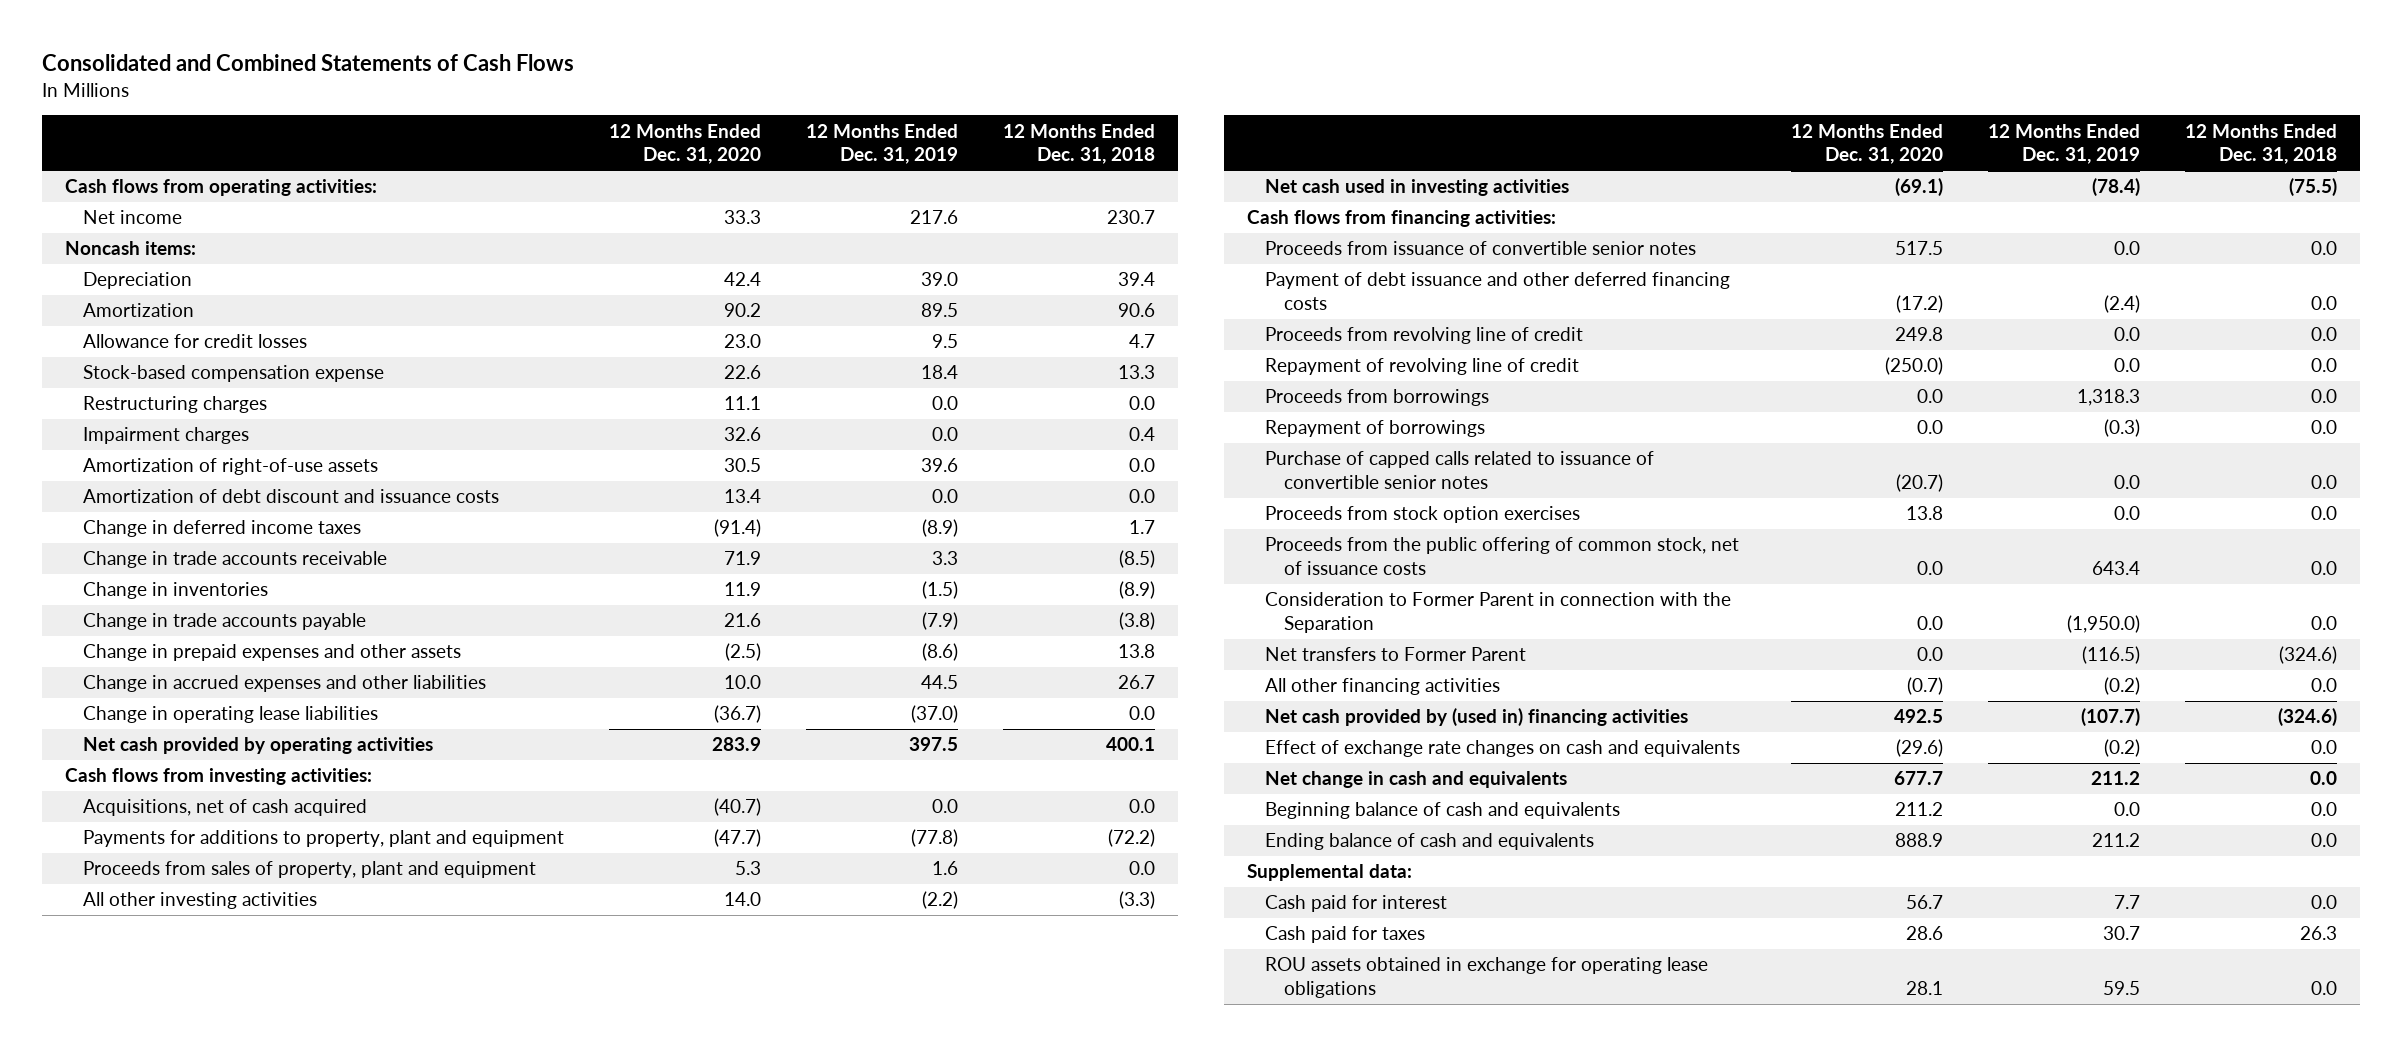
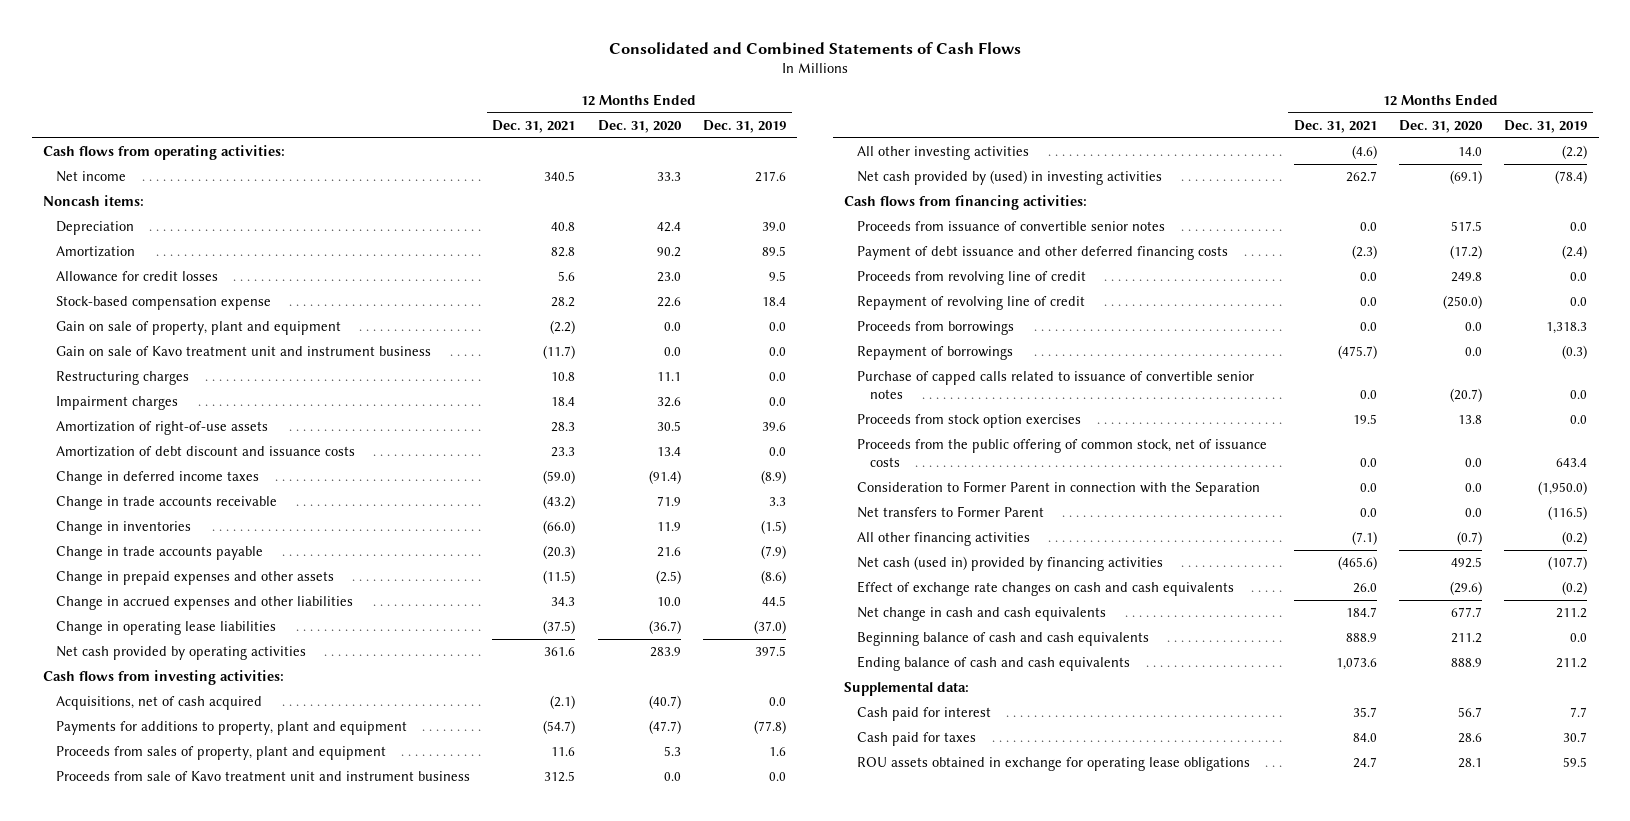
[1003,123,1156,165] 12 Months Ended Dec. 31, 2018 -> none
none -> [492,119,576,133] Dec. 31, 2021
none -> [55,321,341,336] Gain on sale of property, plant and equipment
none -> [55,346,431,357] Gain on sale of Kavo treatment unit and instrument business
none -> [55,771,470,782] Proceeds from sale of Kavo treatment unit and instrument business
[1265,179,1570,197] Net cash used in investing activities -> [857,170,1163,186] Net cash provided by (used) in investing activities
[1265,708,1689,727] Net cash provided by (used in) financing activities -> [857,556,1164,572] Net cash (used in) provided by financing activities
[1265,740,1741,758] Effect of exchange rate changes on cash and equivalents -> [857,581,1235,597] Effect of exchange rate changes on cash and cash equivalents
[1265,771,1568,789] Net change in cash and equivalents -> [857,607,1107,622] Net change in cash and cash equivalents
[1265,802,1621,820] Beginning balance of cash and equivalents -> [857,632,1150,647] Beginning balance of cash and cash equivalents
[1265,833,1595,851] Ending balance of cash and equivalents -> [857,656,1131,672] Ending balance of cash and cash equivalents

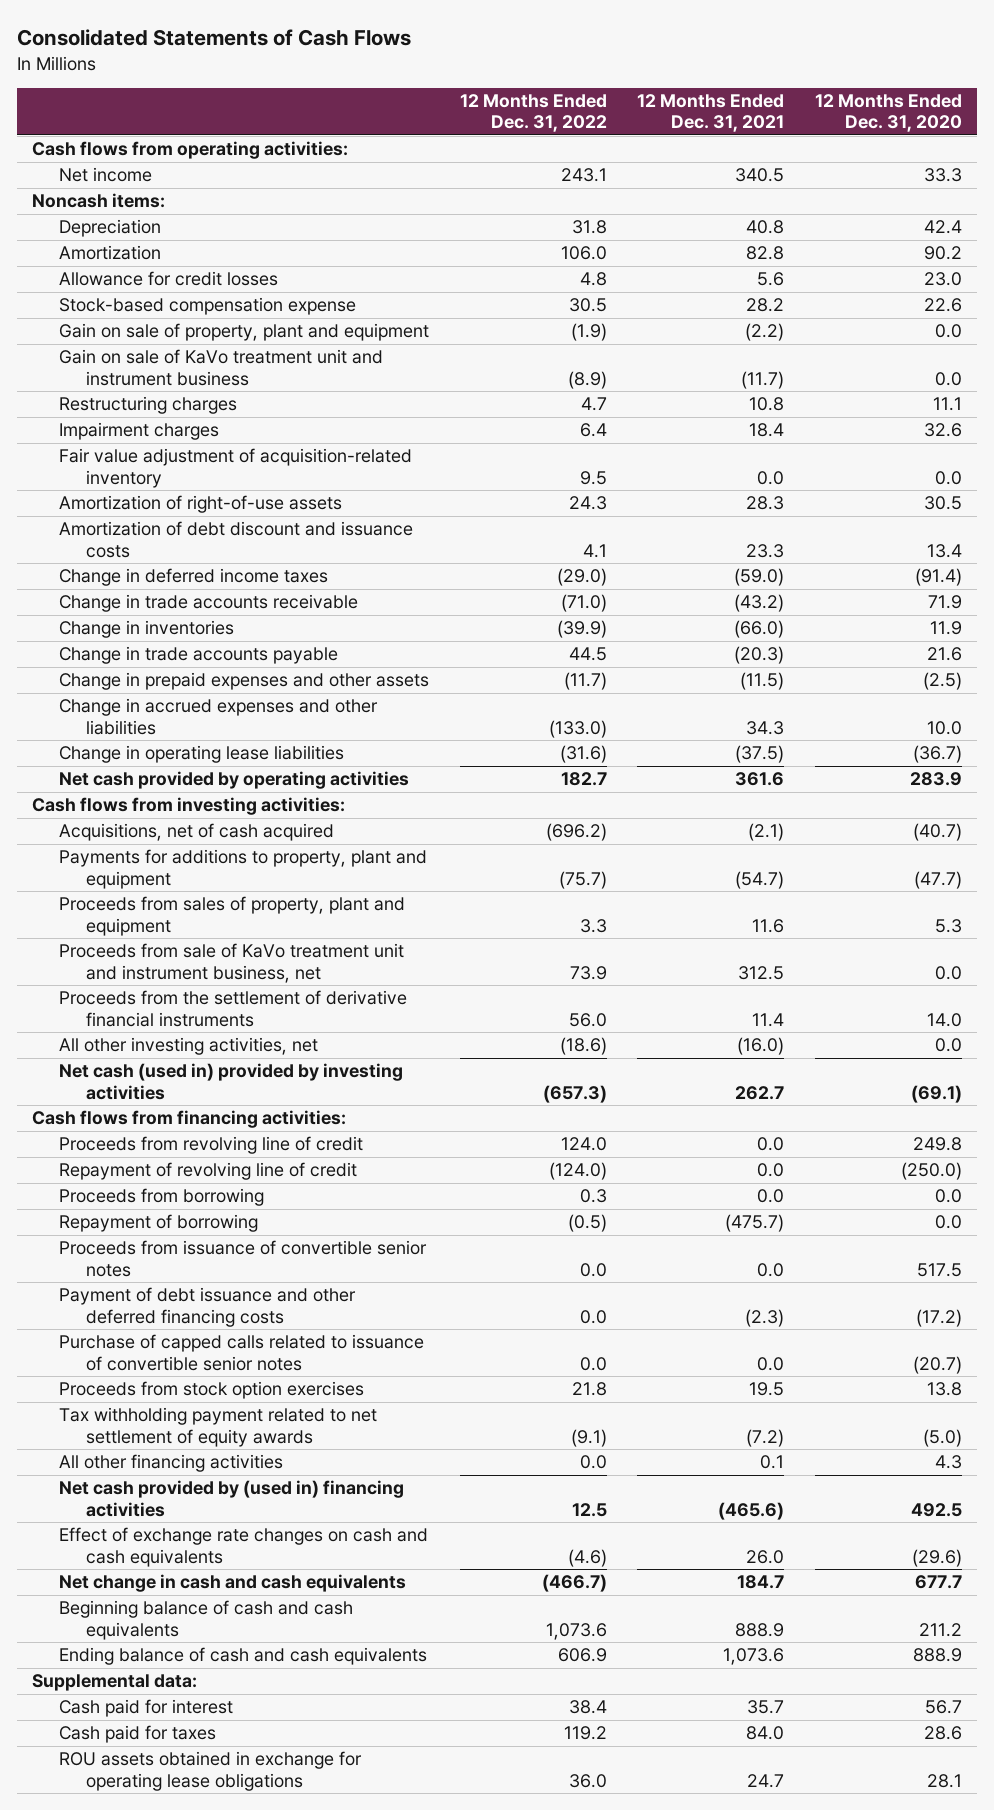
[609,41,1022,55] Consolidated and Combined Statements of Cash Flows -> [16,29,411,47] Consolidated Statements of Cash Flows
[702,119,786,133] Dec. 31, 2019 -> none
none -> [459,94,607,133] 12 Months Ended Dec. 31, 2022
[55,346,431,357] Gain on sale of Kavo treatment unit and instrument business -> [58,349,383,386] Gain on sale of KaVo treatment unit and instrument business
none -> [58,448,412,488] Fair value adjustment of acquisition-related inventory
[55,771,470,782] Proceeds from sale of Kavo treatment unit and instrument business -> [58,943,404,983] Proceeds from sale of KaVo treatment unit and instrument business, net
none -> [58,990,407,1027] Proceeds from the settlement of derivative financial instruments
[857,146,1030,161] All other investing activities -> [58,1037,318,1056] All other investing activities, net
[1351,145,1377,160] (4.6) -> [737,1037,785,1056] (16.0)
[1458,147,1483,157] 14.0 -> [934,1038,962,1053] 0.0
[857,170,1163,186] Net cash provided by (used) in investing activities -> [58,1063,403,1100] Net cash (used in) provided by investing activities
[857,321,1015,336] Proceeds from borrowings -> [58,1188,264,1207] Proceeds from borrowing
[857,346,1014,361] Repayment of borrowings -> [58,1214,258,1233] Repayment of borrowing
[857,221,1166,232] Proceeds from issuance of convertible senior notes -> [58,1240,427,1277] Proceeds from issuance of convertible senior notes
[857,246,1229,261] Payment of debt issuance and other deferred financing costs -> [58,1287,356,1327] Payment of debt issuance and other deferred financing costs
[857,439,1268,468] Proceeds from the public offering of common stock, net of issuance costs -> none
[857,481,1261,497] Consideration to Former Parent in connection with the Separation -> none
[857,506,1045,519] Net transfers to Former Parent -> none
none -> [58,1407,377,1447] Tax withholding payment related to net settlement of equity awards
[1351,531,1377,546] (7.1) -> [760,1455,785,1470] 0.1
[1457,531,1483,546] (0.7) -> [934,1455,962,1470] 4.3
[857,556,1164,572] Net cash (used in) provided by financing activities -> [58,1480,404,1517] Net cash provided by (used in) financing activities

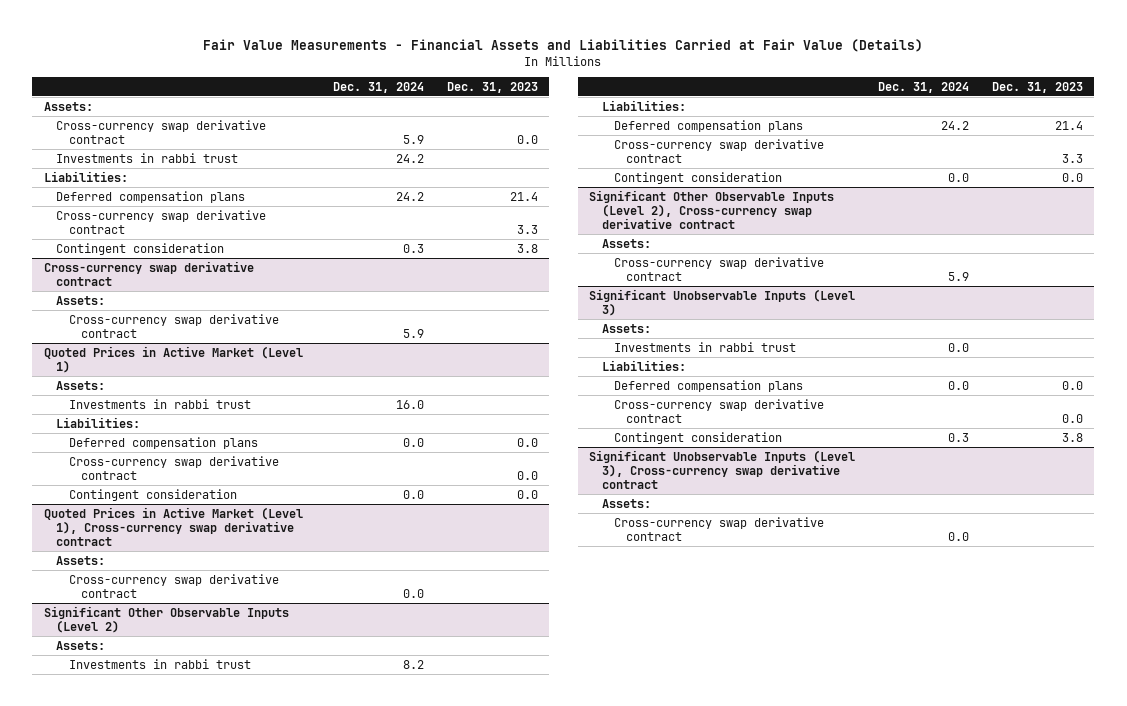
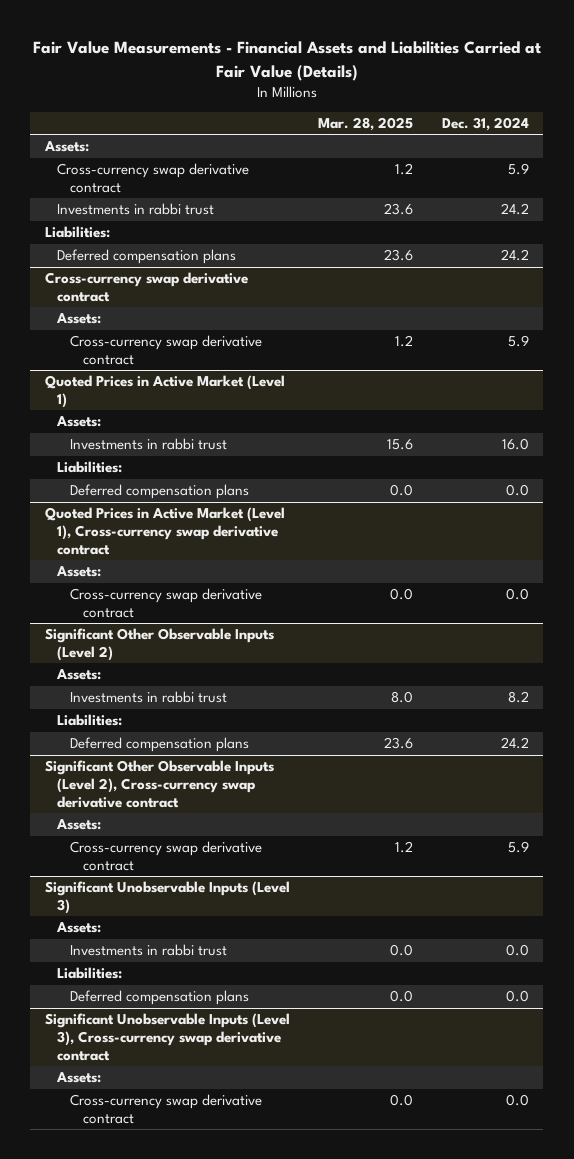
[446,81,538,93] Dec. 31, 2023 -> none
none -> [318,116,414,131] Mar. 28, 2025
[56,209,267,234] Cross-currency swap derivative contract -> none
[56,242,225,255] Contingent consideration -> none
[68,455,279,480] Cross-currency swap derivative contract -> none
[68,488,237,501] Contingent consideration -> none
[613,138,824,163] Cross-currency swap derivative contract -> none
[613,171,782,184] Contingent consideration -> none
[613,398,824,423] Cross-currency swap derivative contract -> none
[613,431,782,444] Contingent consideration -> none

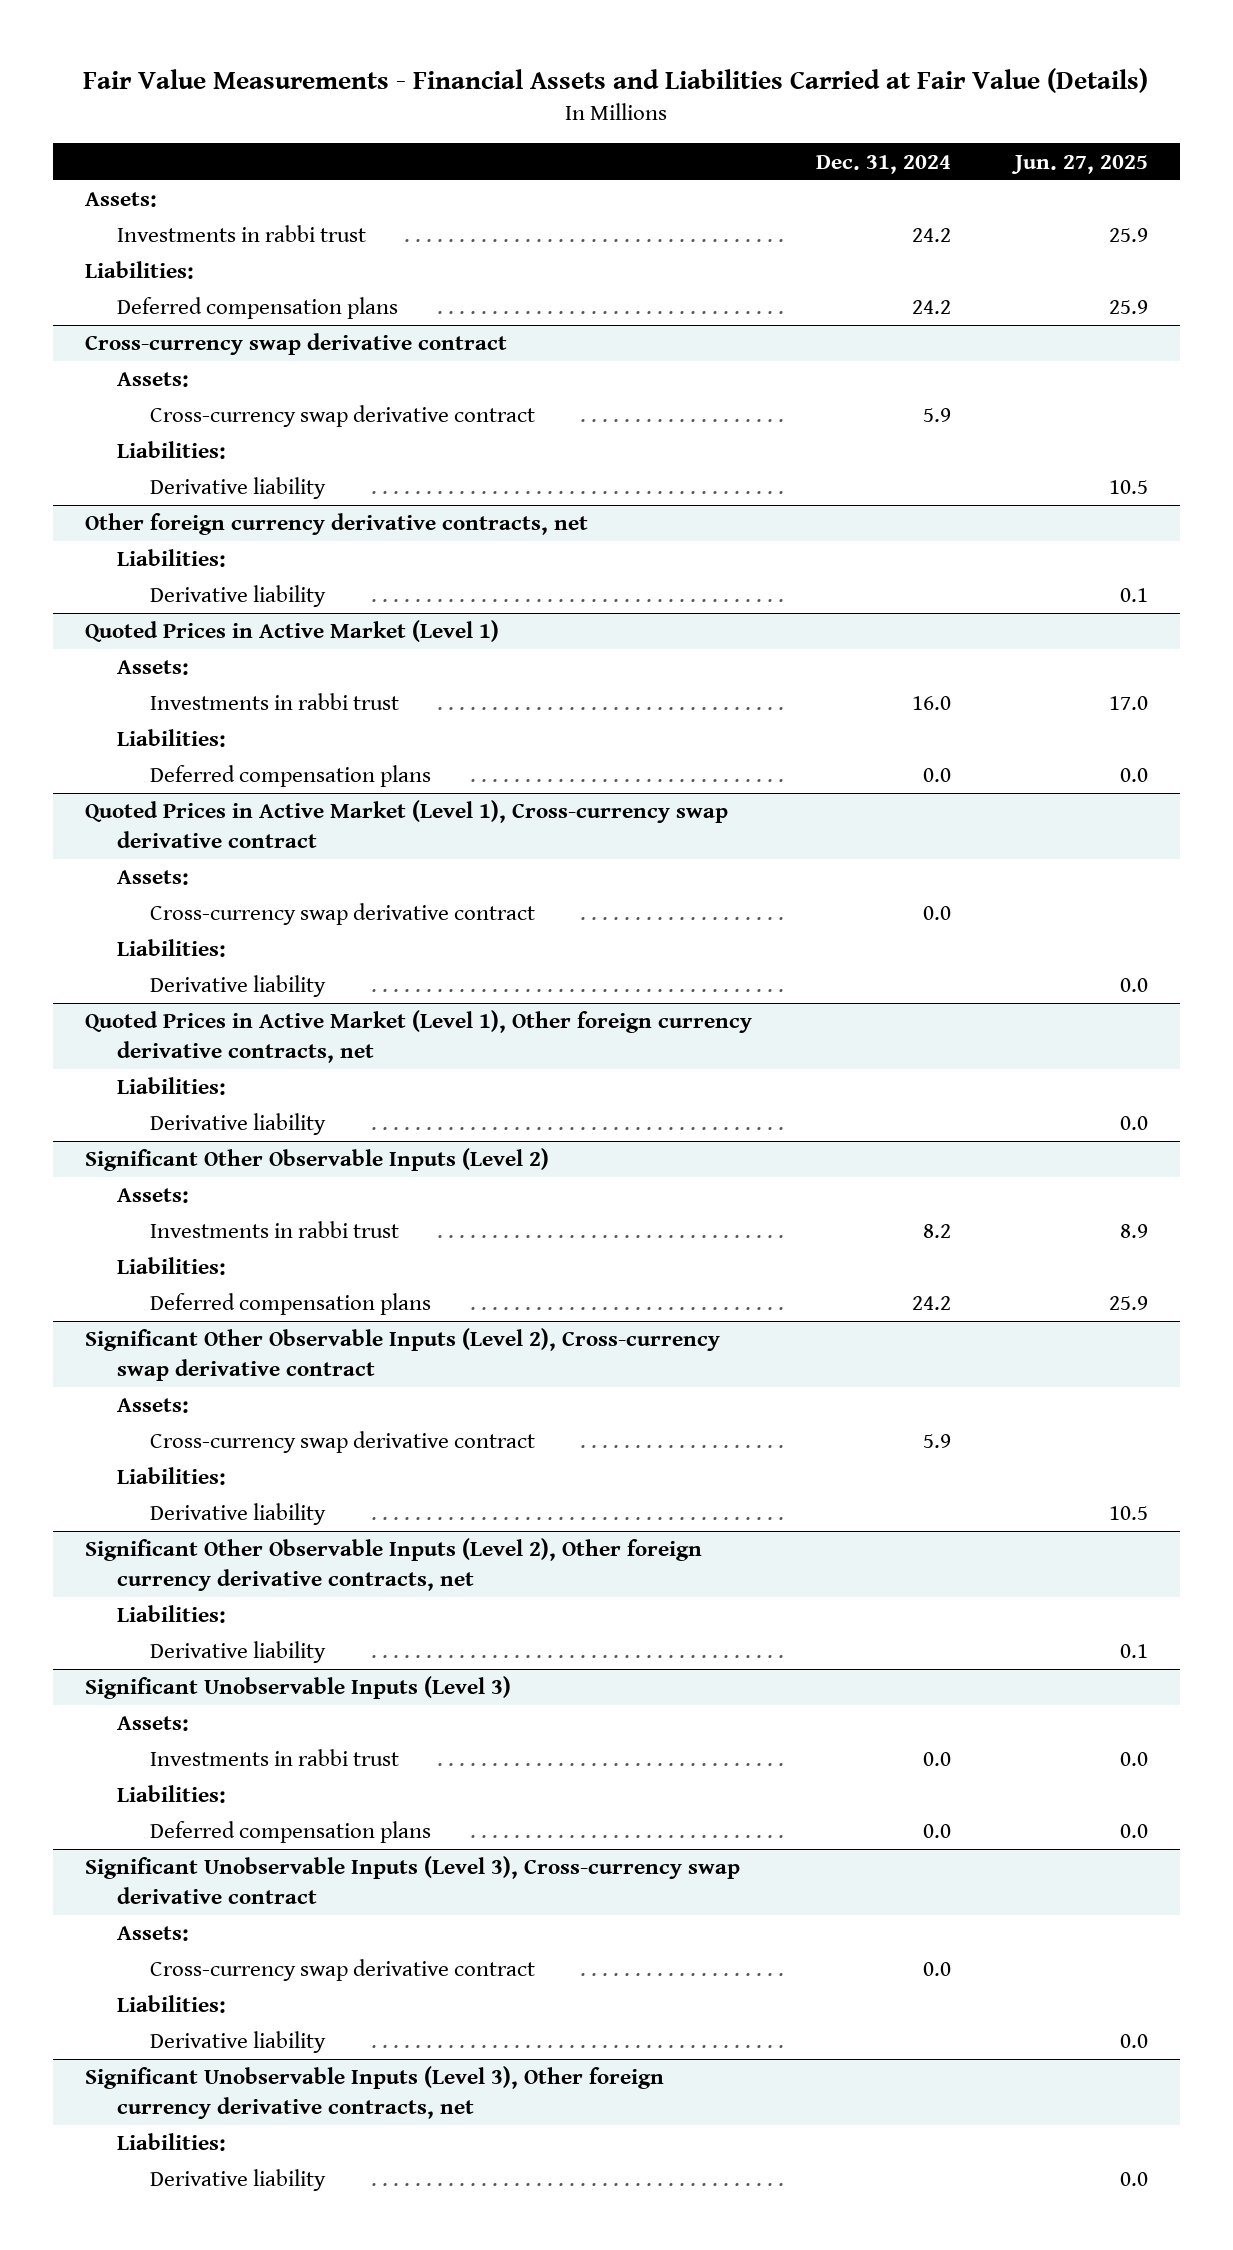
[318,116,414,131] Mar. 28, 2025 -> none
none -> [1011,154,1149,174] Jun. 27, 2025
[57,163,250,194] Cross-currency swap derivative contract -> none
none -> [117,441,227,460] Liabilities:
none -> [149,477,326,500] Derivative liability
none -> [84,513,588,536] Other foreign currency derivative contracts, net
none -> [117,549,227,568] Liabilities:
none -> [149,585,326,608] Derivative liability
none -> [117,939,227,958] Liabilities:
none -> [149,975,326,998] Derivative liability
none -> [84,1010,752,1064] Quoted Prices in Active Market (Level 1), Other foreign currency derivative contracts, net
none -> [117,1077,227,1096] Liabilities:
none -> [149,1113,326,1136] Derivative liability
none -> [117,1467,227,1486] Liabilities:
none -> [149,1503,326,1526] Derivative liability
none -> [84,1538,702,1592] Significant Other Observable Inputs (Level 2), Other foreign currency derivative contracts, net
none -> [117,1605,227,1624] Liabilities:
none -> [149,1641,326,1664] Derivative liability
none -> [117,1995,227,2014] Liabilities:
none -> [149,2031,326,2054] Derivative liability
none -> [84,2066,664,2120] Significant Unobservable Inputs (Level 3), Other foreign currency derivative contracts, net
none -> [117,2133,227,2152] Liabilities:
none -> [149,2169,326,2192] Derivative liability

